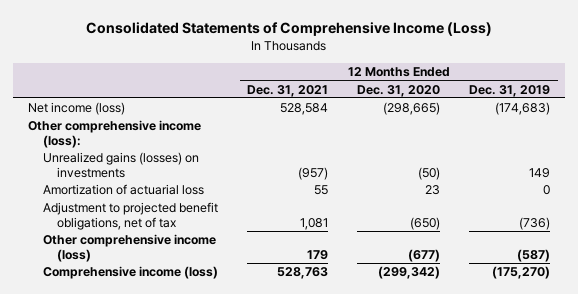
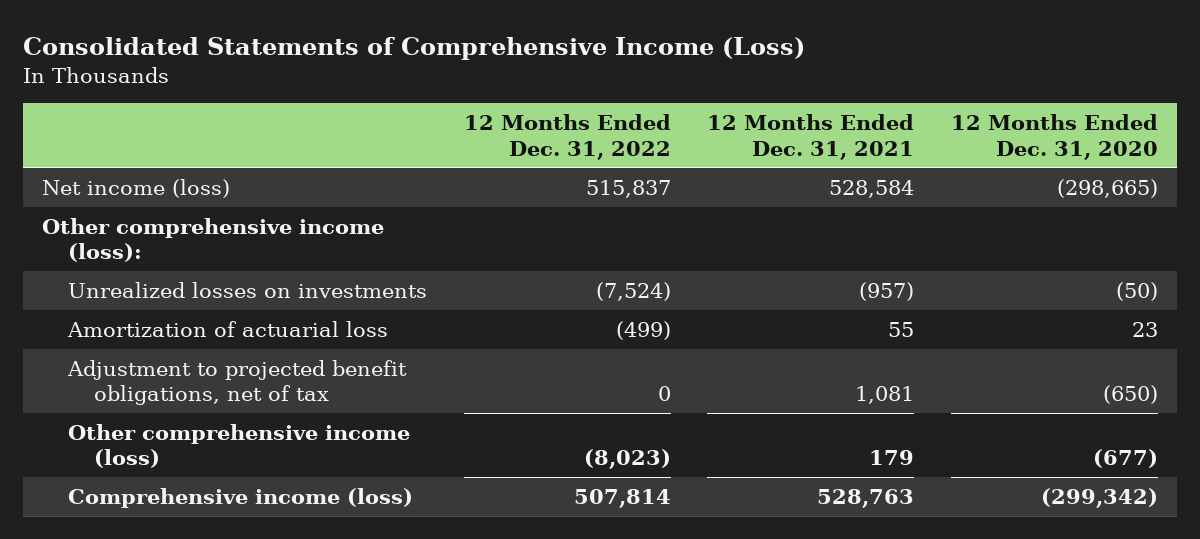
[469,84,551,97] Dec. 31, 2019 -> none
none -> [463,114,671,160] 12 Months Ended Dec. 31, 2022
[42,152,199,178] Unrealized gains (losses) on investments -> [67,281,427,298] Unrealized losses on investments

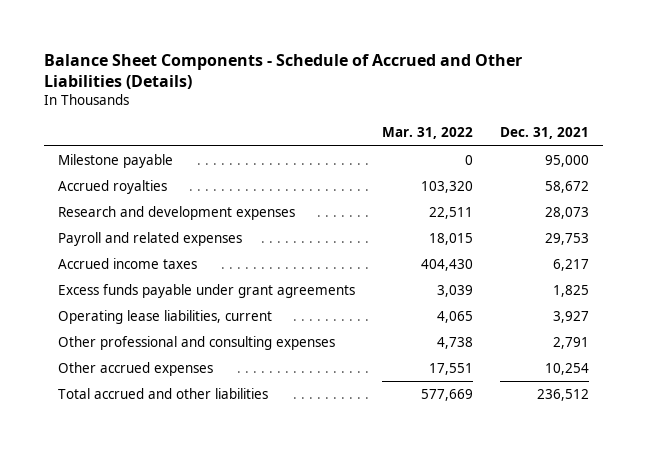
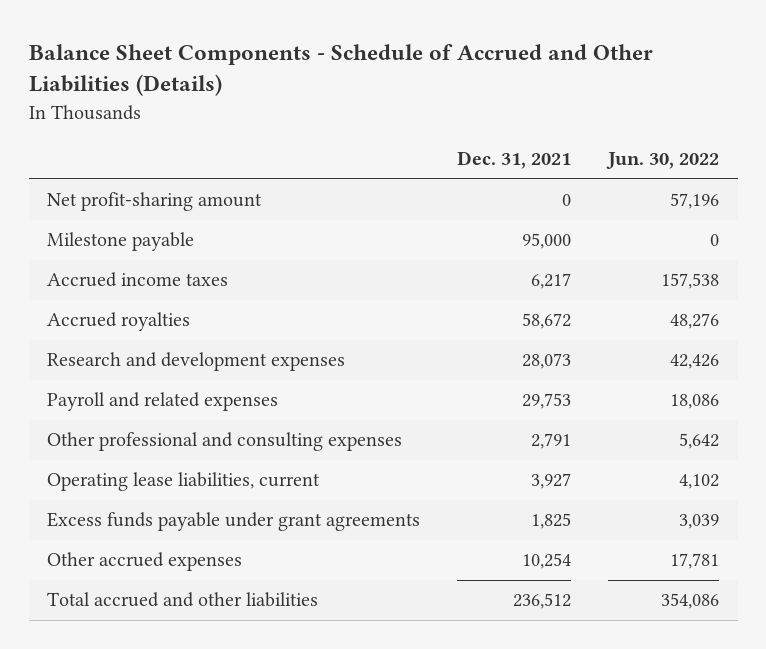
[382,127,474,140] Mar. 31, 2022 -> none
none -> [606,152,720,170] Jun. 30, 2022
none -> [47,192,263,212] Net profit-sharing amount
[57,258,197,270] Accrued income taxes -> [47,272,229,288] Accrued income taxes
[57,310,272,325] Operating lease liabilities, current -> [47,472,321,492] Operating lease liabilities, current
[57,284,355,299] Excess funds payable under grant agreements -> [47,512,421,532] Excess funds payable under grant agreements

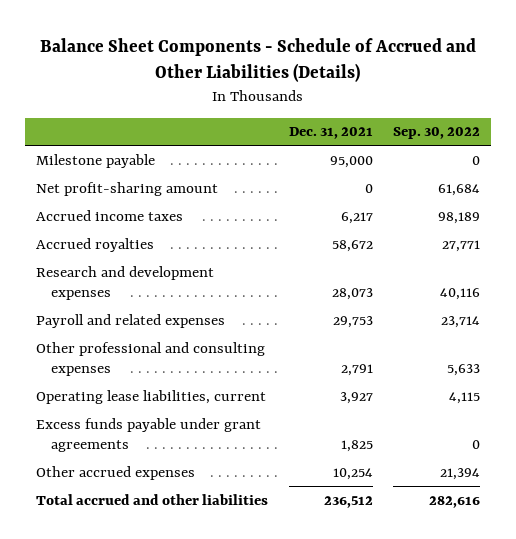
[606,152,720,170] Jun. 30, 2022 -> none
none -> [393,127,481,140] Sep. 30, 2022
[47,192,263,212] Net profit-sharing amount -> [35,181,218,196] Net profit-sharing amount

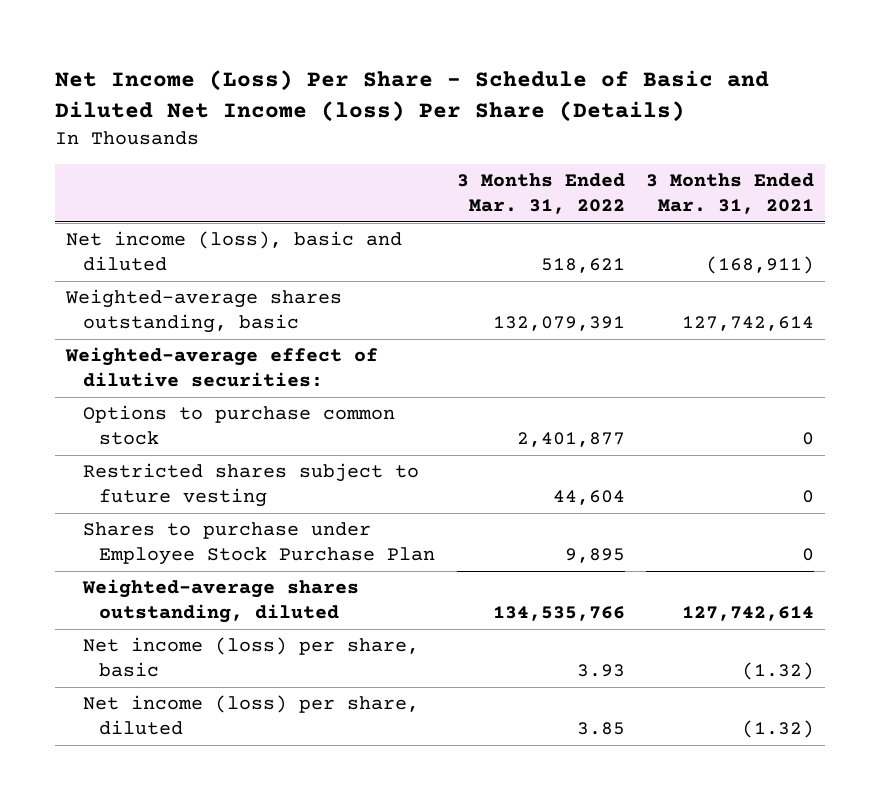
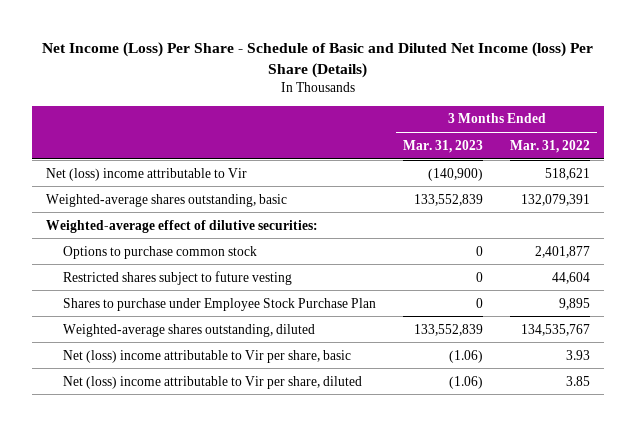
[646,173,815,215] 3 Months Ended Mar. 31, 2021 -> none
none -> [402,139,483,153] Mar. 31, 2023
[65,231,402,272] Net income (loss), basic and diluted -> [45,167,247,181] Net (loss) income attributable to Vir
[492,606,625,622] 134,535,766 -> [521,323,591,336] 134,535,767
[82,637,419,678] Net income (loss) per share, basic -> [62,349,351,363] Net (loss) income attributable to Vir per share, basic
[82,695,419,736] Net income (loss) per share, diluted -> [62,375,362,389] Net (loss) income attributable to Vir per share, diluted

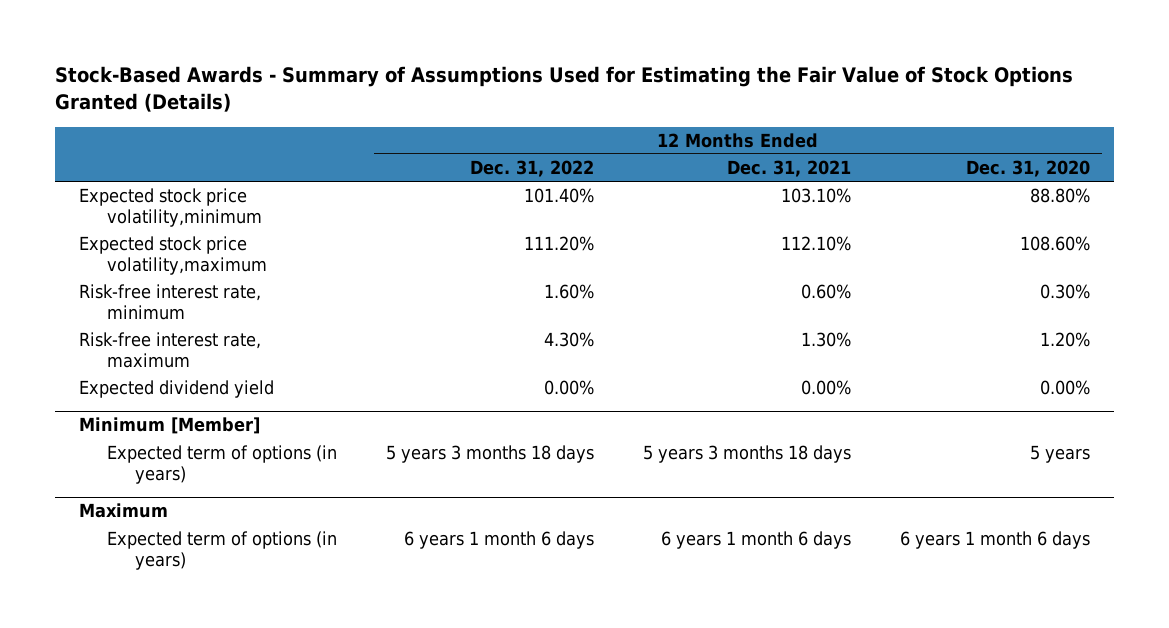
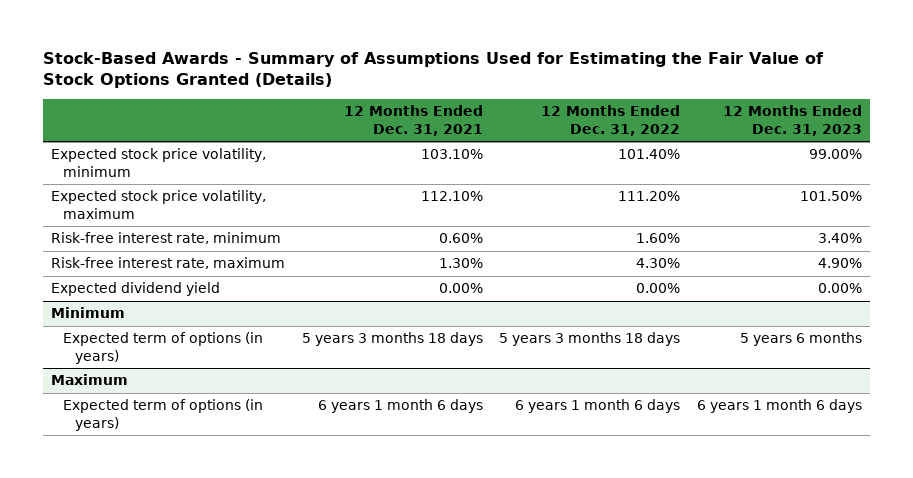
[965,160,1090,178] Dec. 31, 2020 -> none
none -> [722,105,862,136] 12 Months Ended Dec. 31, 2023
[79,188,262,227] Expected stock price volatility,minimum -> [50,148,266,177] Expected stock price volatility, minimum
[79,236,267,275] Expected stock price volatility,maximum -> [50,190,266,219] Expected stock price volatility, maximum
[79,417,261,435] Minimum [Member] -> [50,307,125,319] Minimum

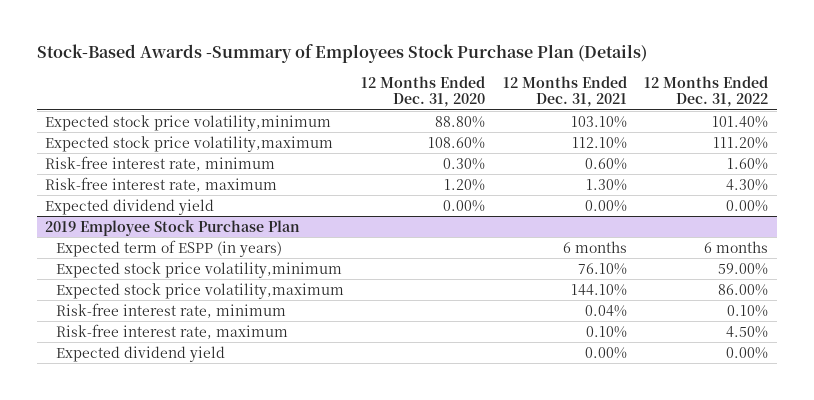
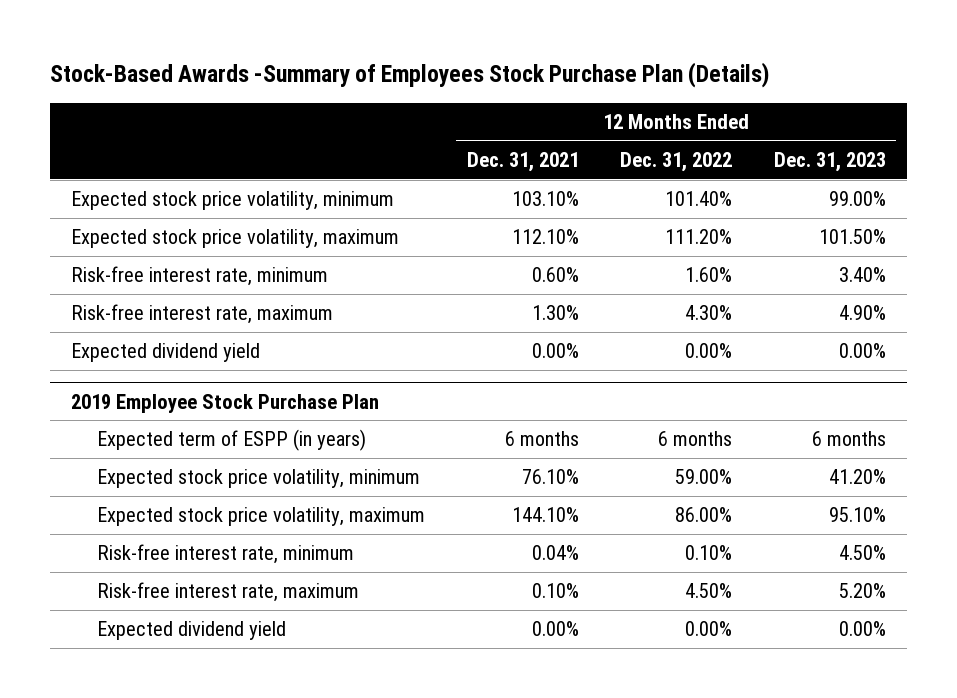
[361,75,486,108] 12 Months Ended Dec. 31, 2020 -> none
none -> [774,152,887,173] Dec. 31, 2023
[45,114,332,131] Expected stock price volatility,minimum -> [70,191,394,211] Expected stock price volatility, minimum
[45,135,334,152] Expected stock price volatility,maximum -> [70,229,399,249] Expected stock price volatility, maximum
[55,261,342,278] Expected stock price volatility,minimum -> [97,469,421,489] Expected stock price volatility, minimum
[55,282,344,299] Expected stock price volatility,maximum -> [97,507,426,527] Expected stock price volatility, maximum

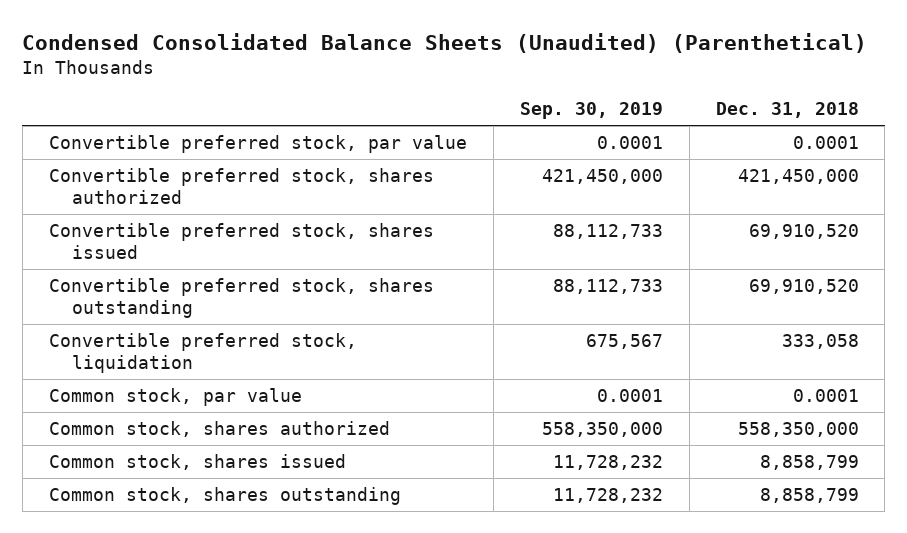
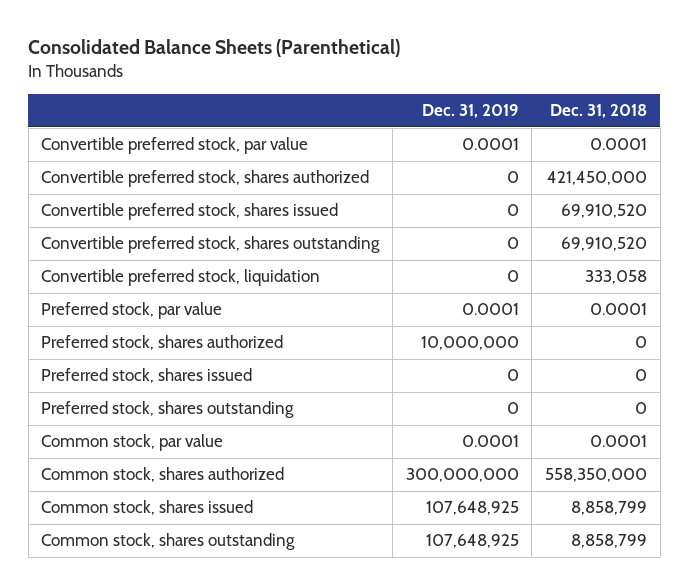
[22,33,868,54] Condensed Consolidated Balance Sheets (Unaudited) (Parenthetical) -> [28,39,401,58] Consolidated Balance Sheets (Parenthetical)
[519,102,663,120] Sep. 30, 2019 -> none
none -> [421,104,519,119] Dec. 31, 2019
none -> [41,302,223,320] Preferred stock, par value
none -> [41,335,284,351] Preferred stock, shares authorized
none -> [41,368,253,384] Preferred stock, shares issued
none -> [41,401,295,419] Preferred stock, shares outstanding

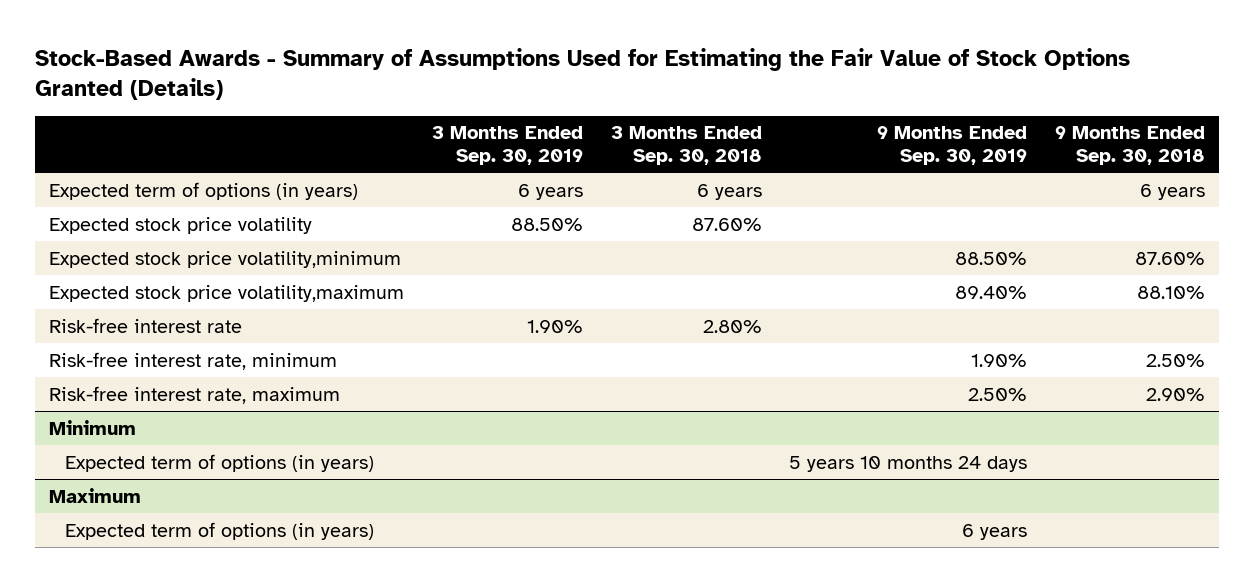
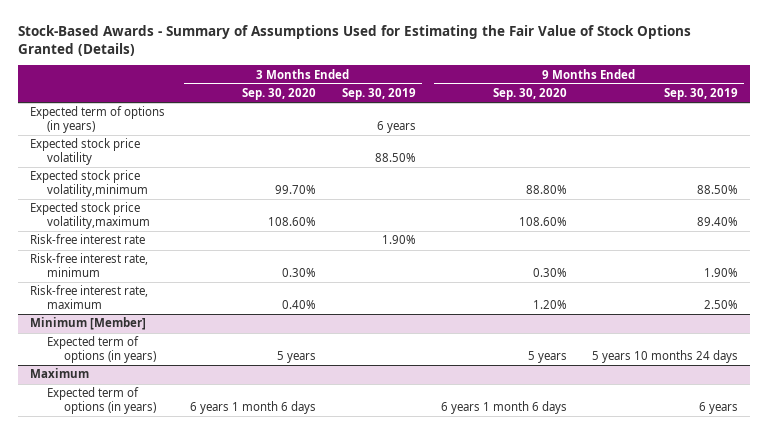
[610,126,762,166] 3 Months Ended Sep. 30, 2018 -> none
[1055,126,1206,166] 9 Months Ended Sep. 30, 2018 -> none
none -> [242,88,317,101] Sep. 30, 2020
none -> [492,88,567,101] Sep. 30, 2020
[49,419,137,435] Minimum -> [30,317,147,331] Minimum [Member]

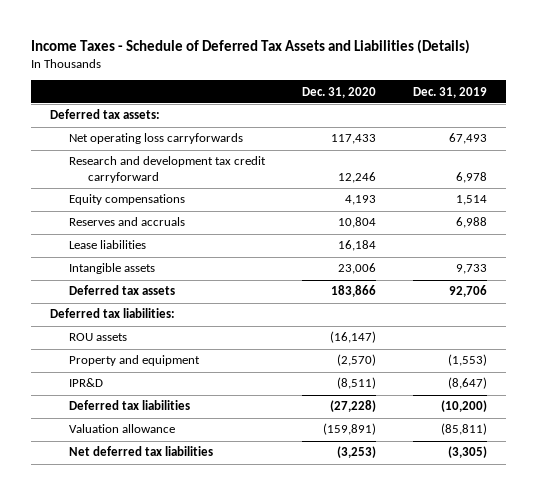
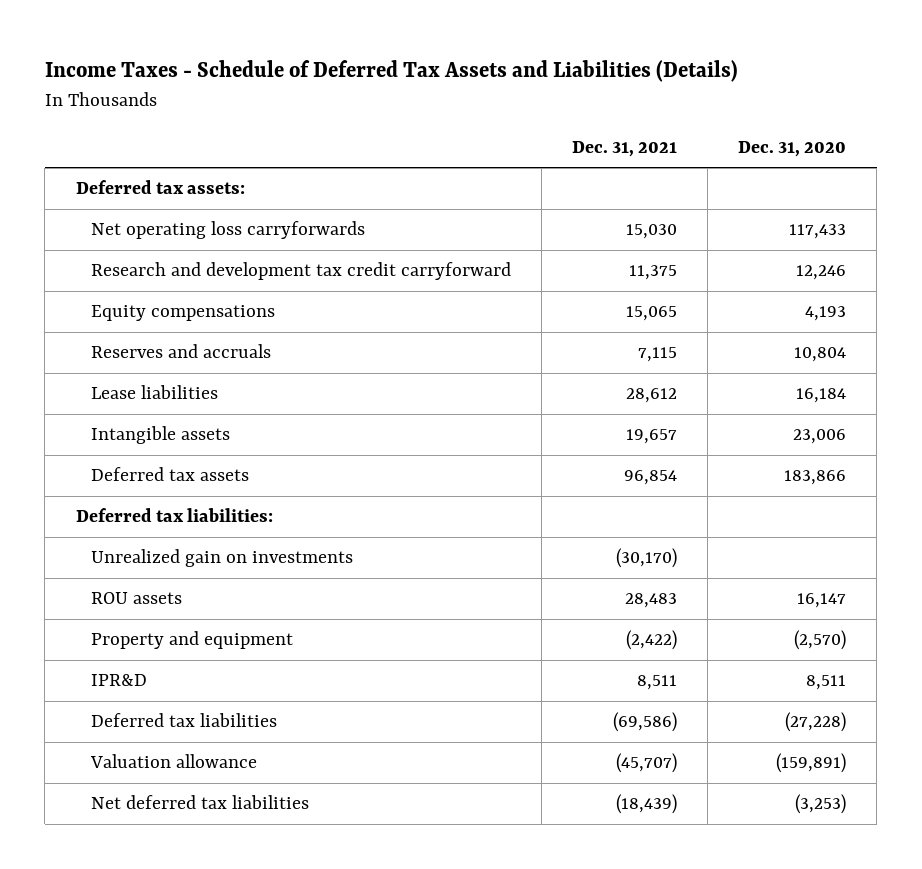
[412,86,487,98] Dec. 31, 2019 -> none
none -> [572,140,678,157] Dec. 31, 2021
none -> [91,549,354,568] Unrealized gain on investments
[329,331,376,344] (16,147) -> [797,593,847,609] 16,147
[336,377,376,390] (8,511) -> [806,675,847,691] 8,511

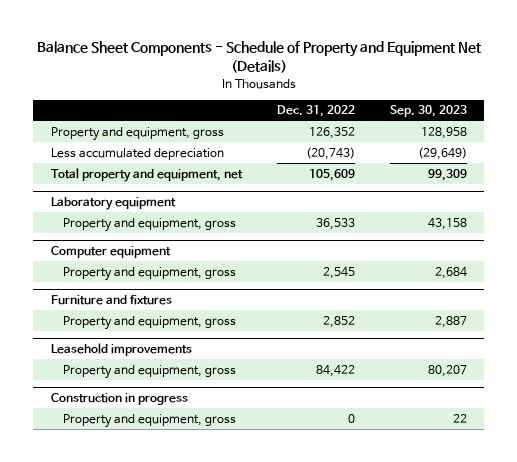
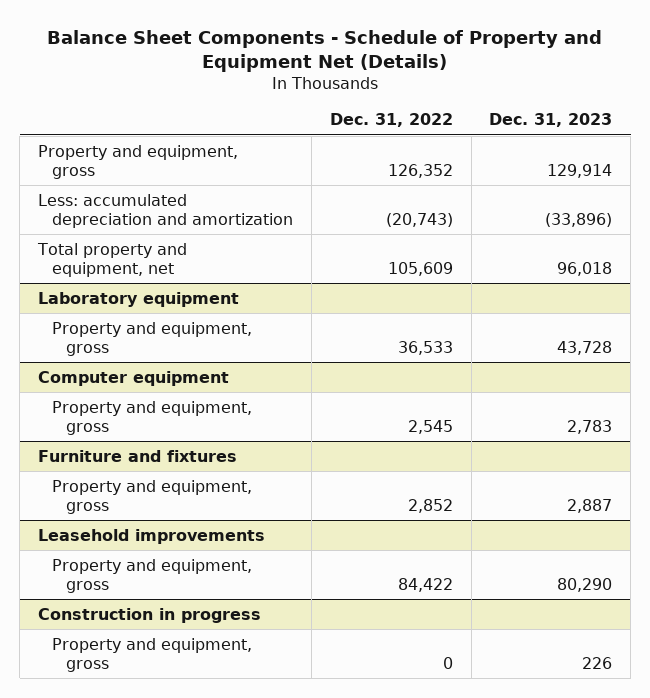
[389,105,467,118] Sep. 30, 2023 -> none
none -> [489,113,613,128] Dec. 31, 2023
[50,147,224,160] Less accumulated depreciation -> [37,193,294,228] Less: accumulated depreciation and amortization

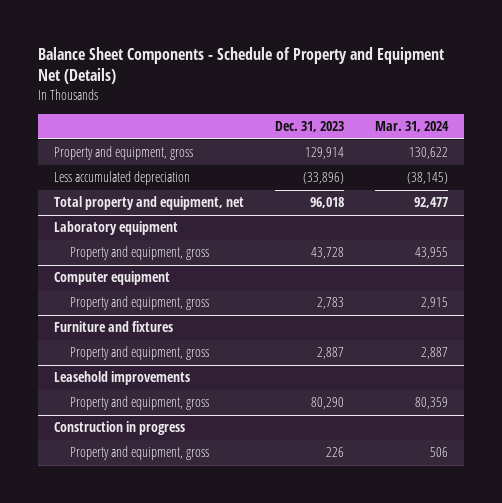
[329,113,453,128] Dec. 31, 2022 -> none
none -> [375,121,450,133] Mar. 31, 2024
[37,193,294,228] Less: accumulated depreciation and amortization -> [53,171,190,186] Less accumulated depreciation

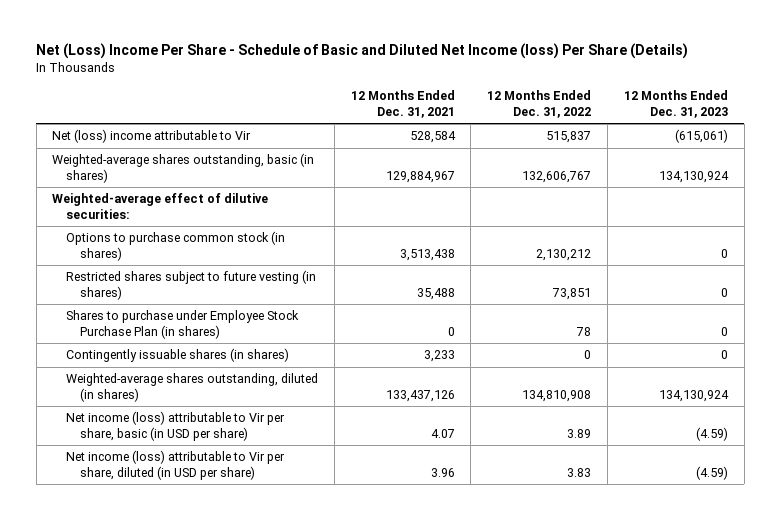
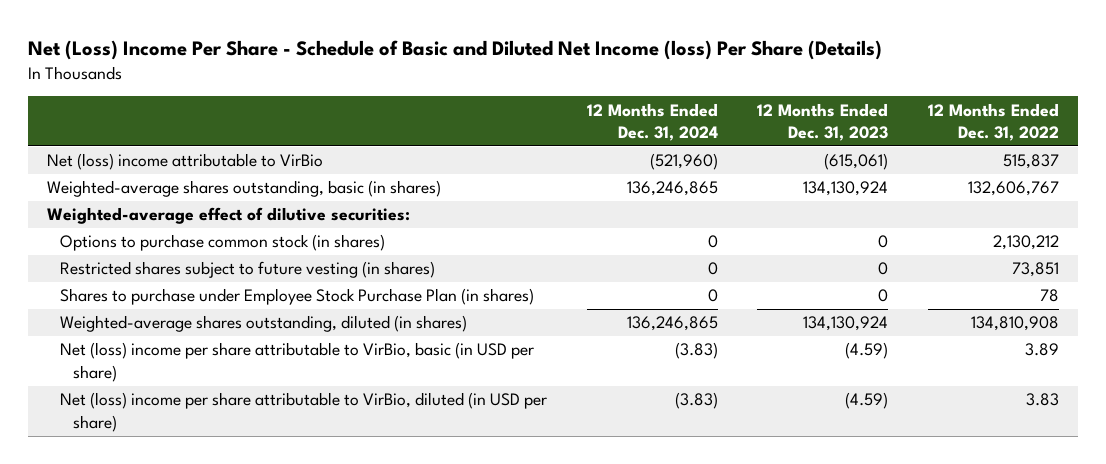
[350,90,455,118] 12 Months Ended Dec. 31, 2021 -> none
none -> [586,102,718,142] 12 Months Ended Dec. 31, 2024
[52,129,252,144] Net (loss) income attributable to Vir -> [47,153,324,171] Net (loss) income attributable to VirBio
[66,348,290,363] Contingently issuable shares (in shares) -> none
[66,411,286,441] Net income (loss) attributable to Vir per share, basic (in USD per share) -> [60,342,535,382] Net (loss) income per share attributable to VirBio, basic (in USD per share)
[66,450,286,480] Net income (loss) attributable to Vir per share, diluted (in USD per share) -> [60,392,548,432] Net (loss) income per share attributable to VirBio, diluted (in USD per share)

